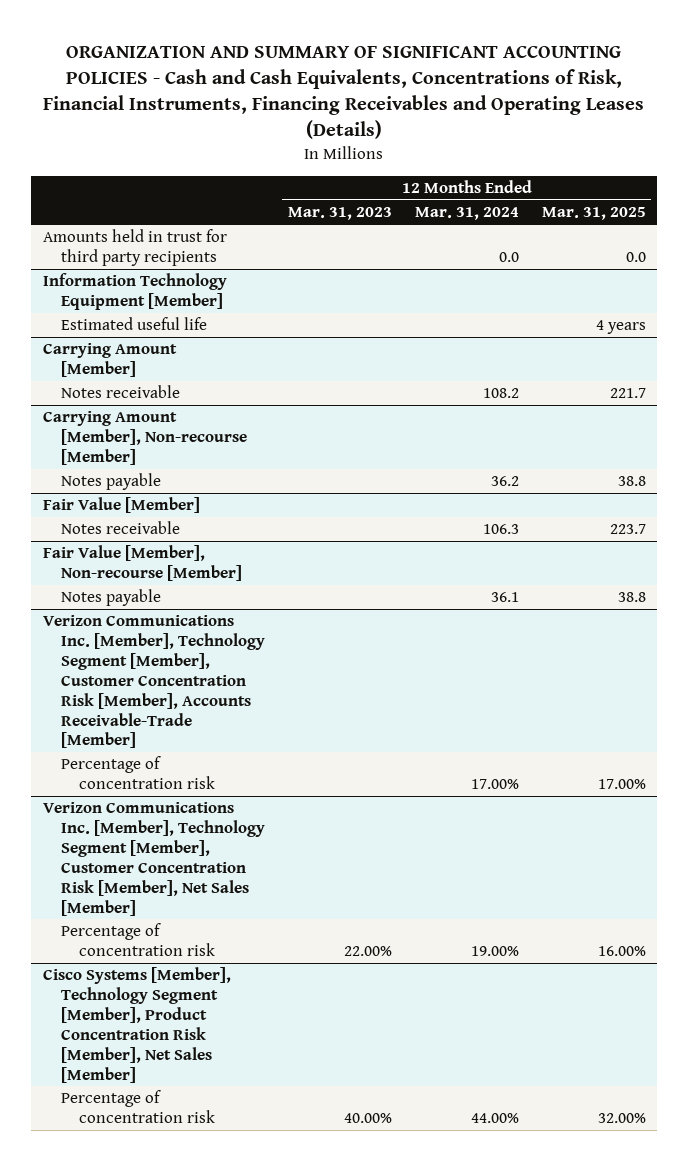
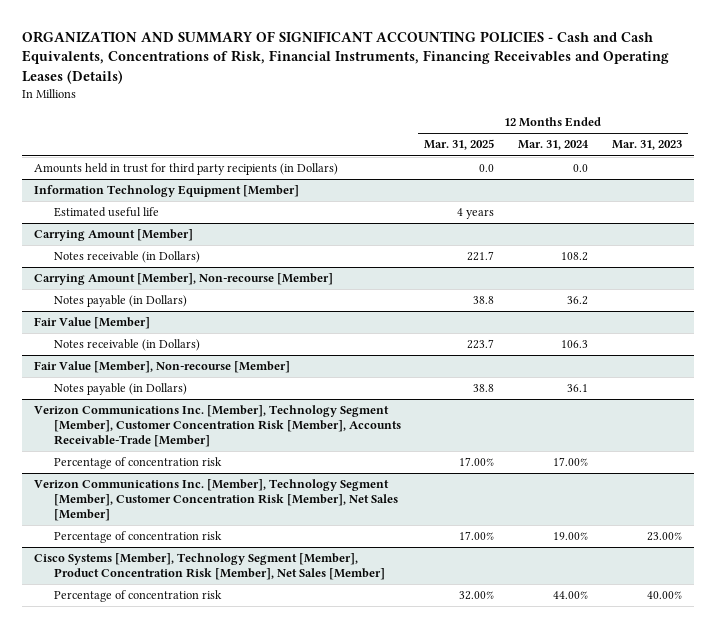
[42,229,227,267] Amounts held in trust for third party recipients -> [33,163,338,176] Amounts held in trust for third party recipients (in Dollars)
[60,385,180,399] Notes receivable -> [53,251,200,264] Notes receivable (in Dollars)
[60,473,161,491] Notes payable -> [53,295,187,308] Notes payable (in Dollars)
[60,521,180,535] Notes receivable -> [53,339,200,352] Notes receivable (in Dollars)
[60,589,161,607] Notes payable -> [53,383,187,396] Notes payable (in Dollars)
[343,946,392,957] 22.00% -> [646,532,682,542] 23.00%
[597,946,646,957] 16.00% -> [459,531,495,541] 17.00%

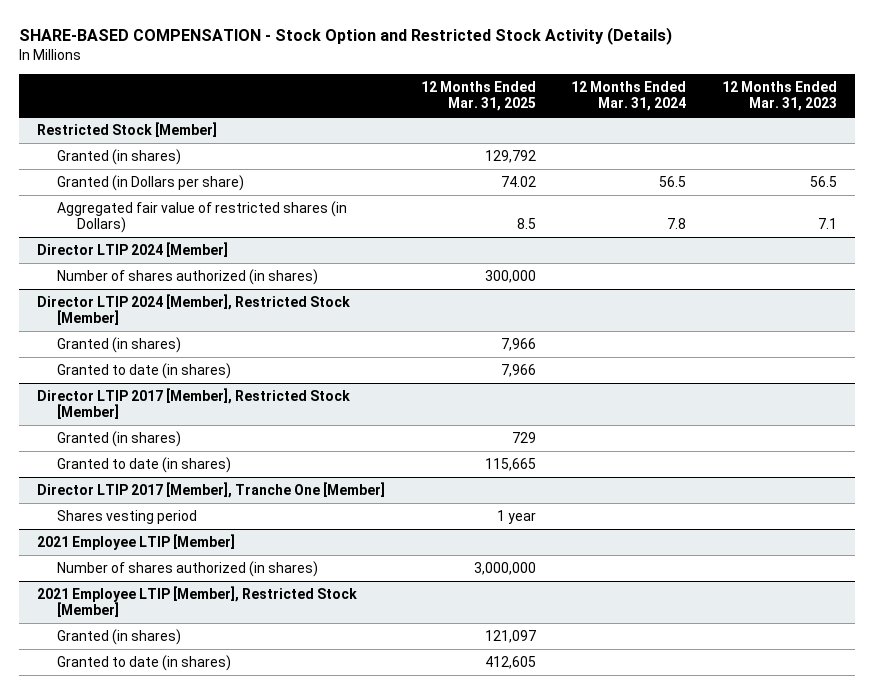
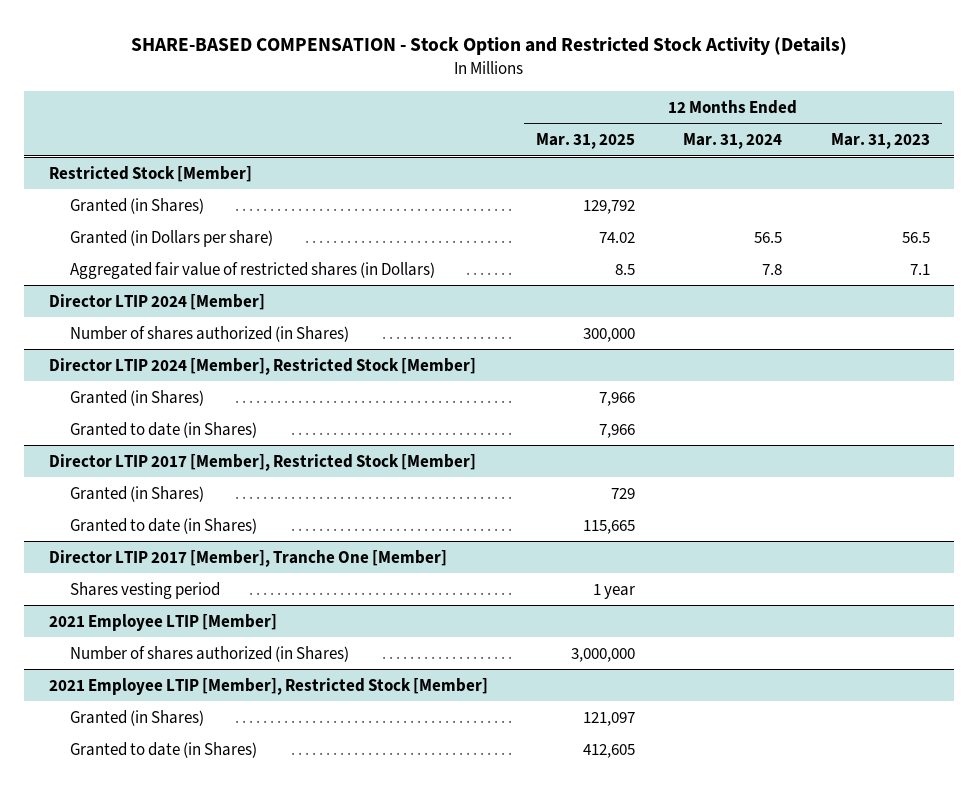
[56,149,181,166] Granted (in shares) -> [69,197,204,214] Granted (in Shares)
[56,269,318,286] Number of shares authorized (in shares) -> [69,325,349,342] Number of shares authorized (in Shares)
[56,337,181,354] Granted (in shares) -> [69,389,204,406] Granted (in Shares)
[56,363,231,380] Granted to date (in shares) -> [69,421,257,438] Granted to date (in Shares)
[56,431,181,448] Granted (in shares) -> [69,485,204,502] Granted (in Shares)
[56,457,231,474] Granted to date (in shares) -> [69,517,257,534] Granted to date (in Shares)
[56,561,318,578] Number of shares authorized (in shares) -> [69,645,349,662] Number of shares authorized (in Shares)
[56,629,181,646] Granted (in shares) -> [69,709,204,726] Granted (in Shares)
[56,655,231,672] Granted to date (in shares) -> [69,741,257,758] Granted to date (in Shares)

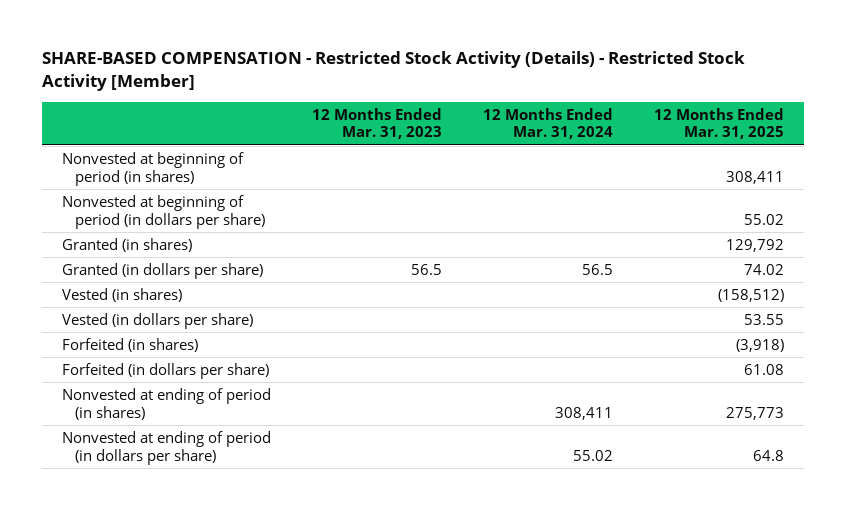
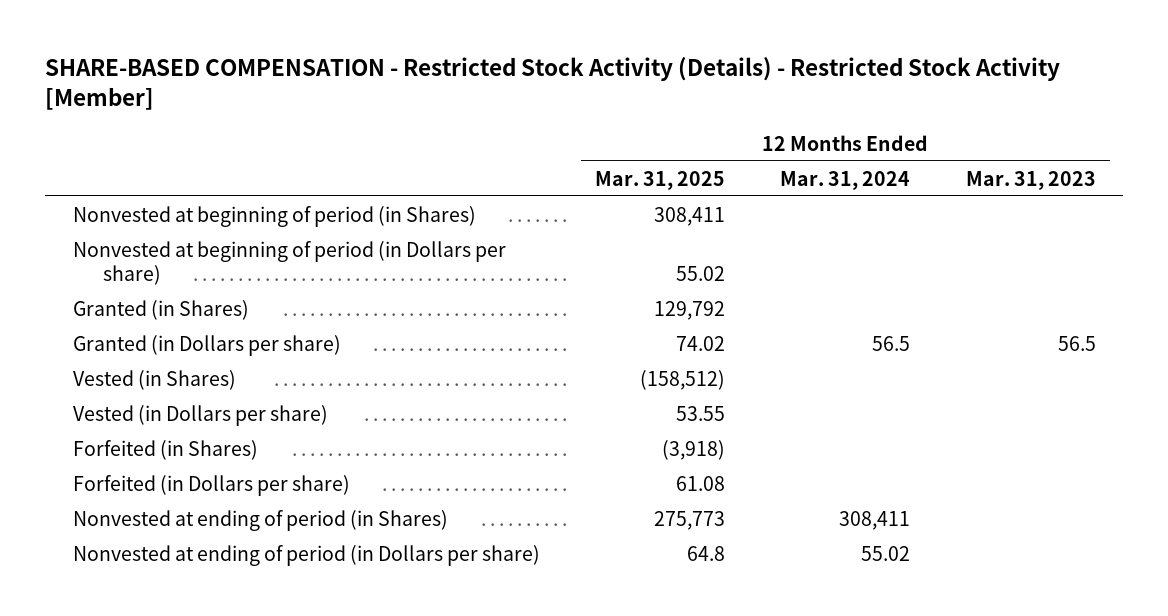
[62,151,245,186] Nonvested at beginning of period (in shares) -> [72,205,476,227] Nonvested at beginning of period (in Shares)
[62,194,266,229] Nonvested at beginning of period (in dollars per share) -> [72,240,506,285] Nonvested at beginning of period (in Dollars per share)
[62,237,193,252] Granted (in shares) -> [72,299,249,320] Granted (in Shares)
[62,262,264,279] Granted (in dollars per share) -> [72,334,341,356] Granted (in Dollars per share)
[62,287,183,302] Vested (in shares) -> [72,369,236,390] Vested (in Shares)
[62,312,254,329] Vested (in dollars per share) -> [72,404,328,426] Vested (in Dollars per share)
[62,337,199,352] Forfeited (in shares) -> [72,439,258,460] Forfeited (in Shares)
[62,362,270,379] Forfeited (in dollars per share) -> [72,474,350,496] Forfeited (in Dollars per share)
[62,387,272,420] Nonvested at ending of period (in shares) -> [72,509,448,531] Nonvested at ending of period (in Shares)
[62,430,272,465] Nonvested at ending of period (in dollars per share) -> [72,544,540,566] Nonvested at ending of period (in Dollars per share)

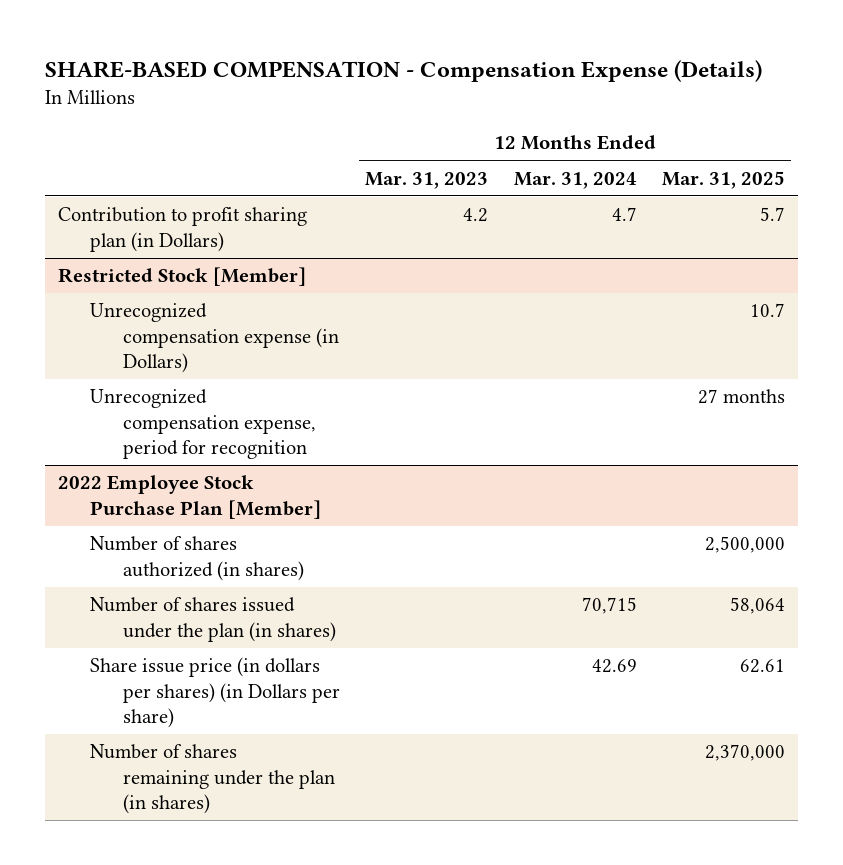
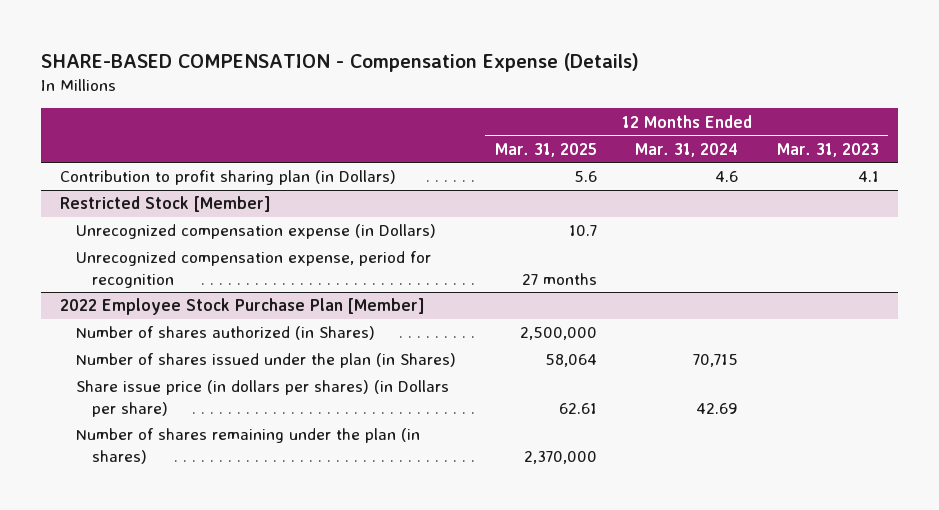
[463,208,489,223] 4.2 -> [857,171,879,183] 4.1
[611,207,637,222] 4.7 -> [715,171,739,183] 4.6
[760,207,786,222] 5.7 -> [573,171,597,183] 5.6
[90,536,304,581] Number of shares authorized (in shares) -> [76,326,376,341] Number of shares authorized (in Shares)
[90,597,336,642] Number of shares issued under the plan (in shares) -> [76,353,457,369] Number of shares issued under the plan (in Shares)

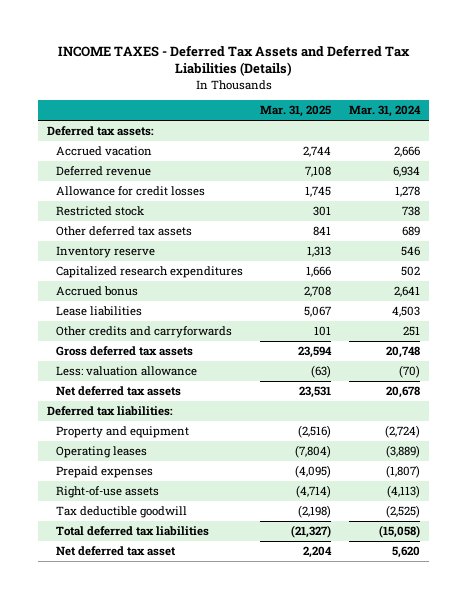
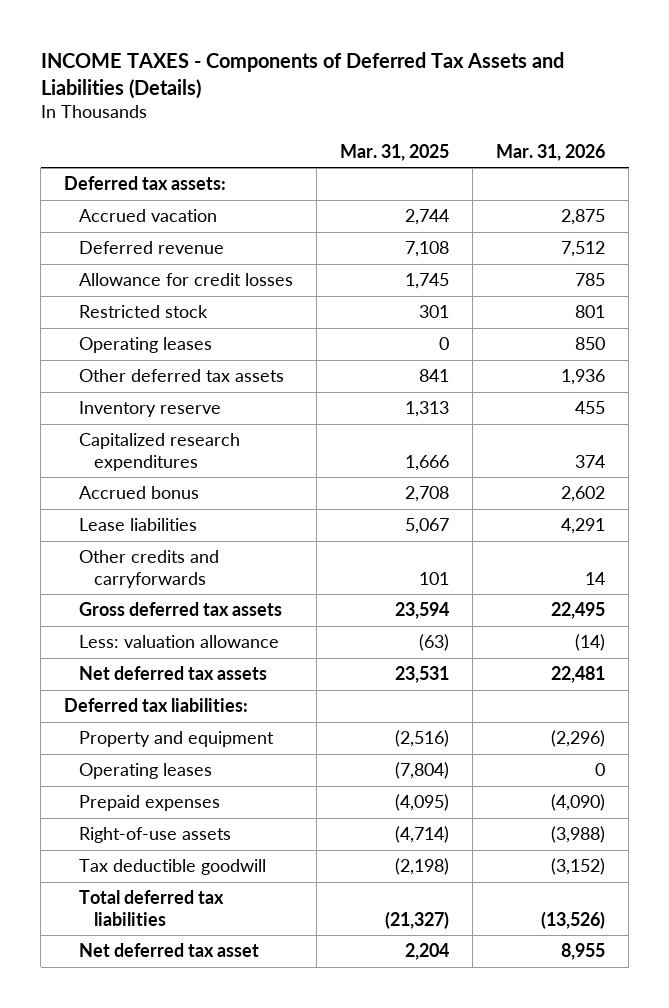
[57,44,410,77] INCOME TAXES - Deferred Tax Assets and Deferred Tax Liabilities (Details) -> [40,51,564,99] INCOME TAXES - Components of Deferred Tax Assets and Liabilities (Details)
[349,105,422,118] Mar. 31, 2024 -> none
none -> [496,143,606,161] Mar. 31, 2026
none -> [78,337,212,354] Operating leases

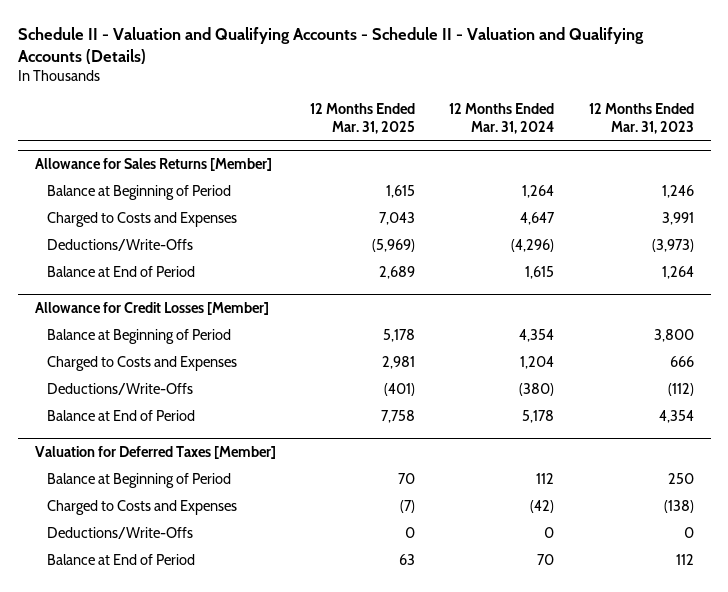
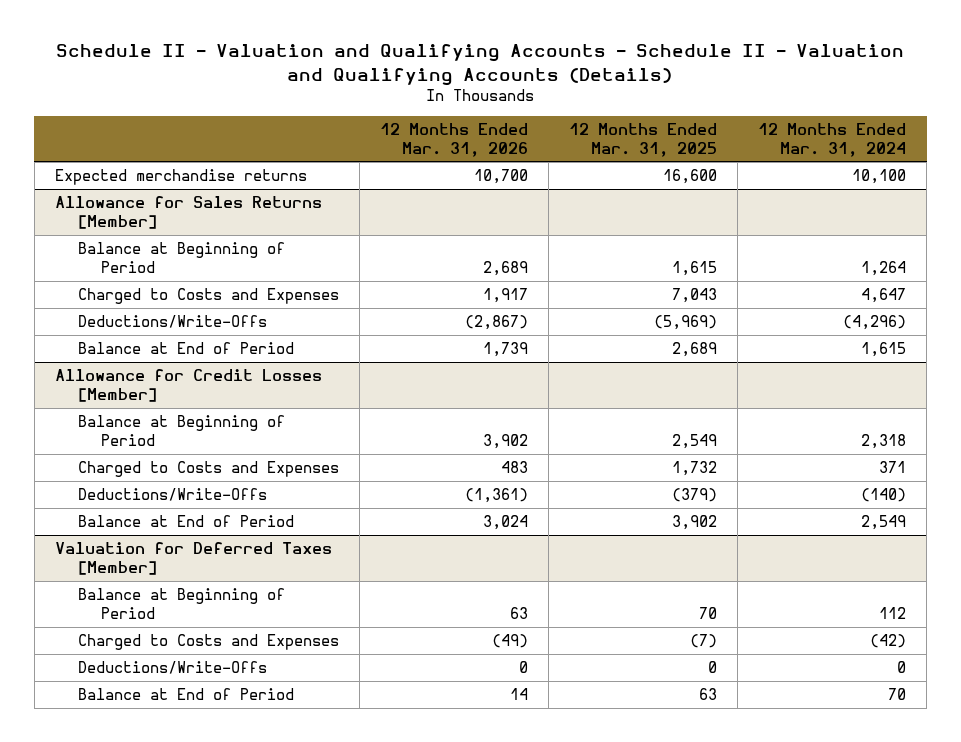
[588,103,694,135] 12 Months Ended Mar. 31, 2023 -> none
none -> [379,122,528,157] 12 Months Ended Mar. 31, 2026
none -> [54,169,307,186] Expected merchandise returns
[383,329,416,343] 5,178 -> [672,433,718,449] 2,549
[519,329,555,343] 4,354 -> [861,433,907,449] 2,318
[382,356,416,370] 2,981 -> [672,461,718,477] 1,732
[520,356,555,370] 1,204 -> [879,461,907,474] 371
[384,383,416,397] (401) -> [672,488,718,503] (379)
[519,383,555,397] (380) -> [861,488,907,503] (140)
[381,410,416,424] 7,758 -> [672,515,718,531] 3,902
[522,410,555,424] 5,178 -> [861,515,907,531] 2,549

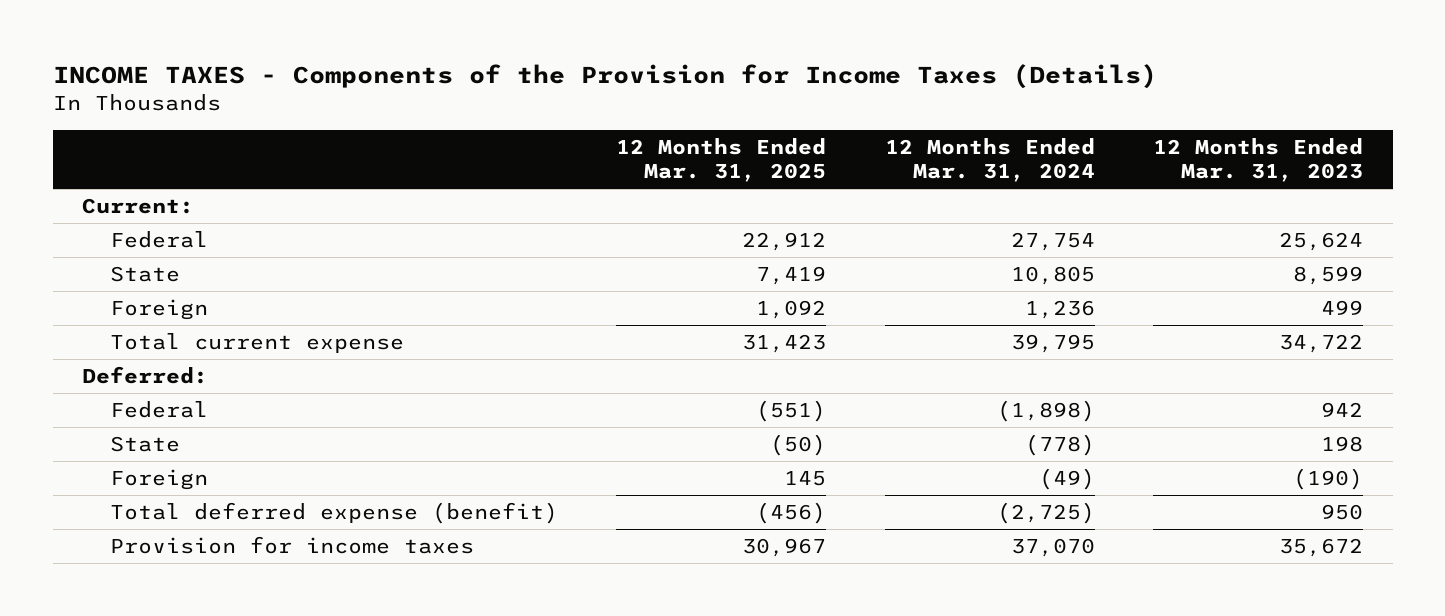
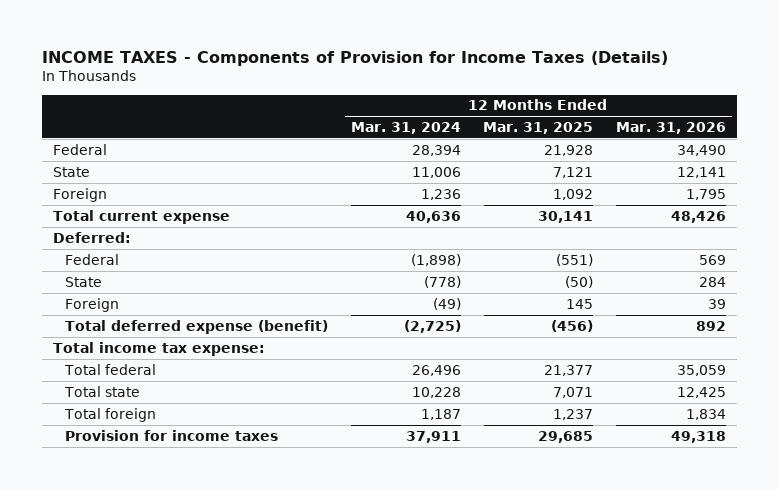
[52,64,1157,90] INCOME TAXES - Components of the Provision for Income Taxes (Details) -> [41,50,668,66] INCOME TAXES - Components of Provision for Income Taxes (Details)
[1153,137,1364,183] 12 Months Ended Mar. 31, 2023 -> none
none -> [616,121,727,134] Mar. 31, 2026
[81,198,194,215] Current: -> none
[742,232,827,252] 22,912 -> [544,144,594,156] 21,928
[1010,232,1095,252] 27,754 -> [411,144,461,156] 28,394
[756,266,827,286] 7,419 -> [553,166,594,178] 7,121
[1010,266,1095,286] 10,805 -> [411,166,461,178] 11,006
[742,334,827,354] 31,423 -> [538,210,594,223] 30,141
[1010,334,1095,354] 39,795 -> [405,210,461,223] 40,636
none -> [53,341,266,356] Total income tax expense:
none -> [64,363,157,375] Total federal
none -> [64,385,141,397] Total state
none -> [64,407,157,422] Total foreign
[742,538,827,558] 30,967 -> [538,430,594,443] 29,685
[1010,538,1095,558] 37,070 -> [405,430,461,443] 37,911

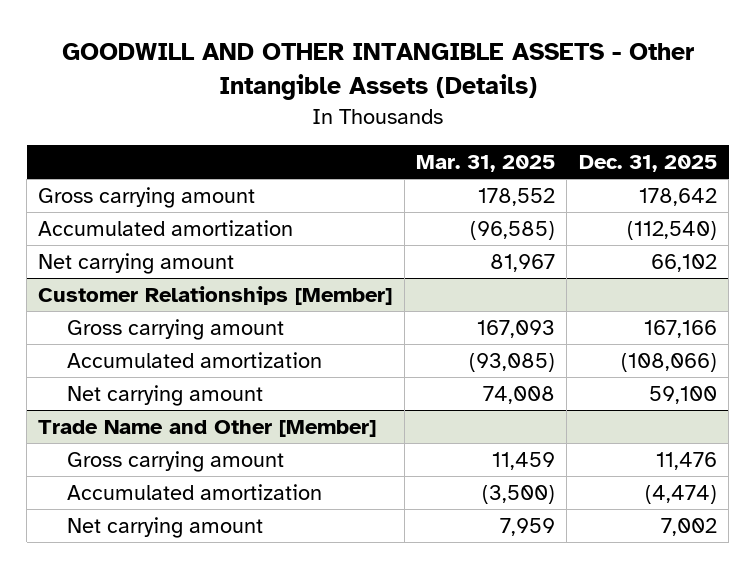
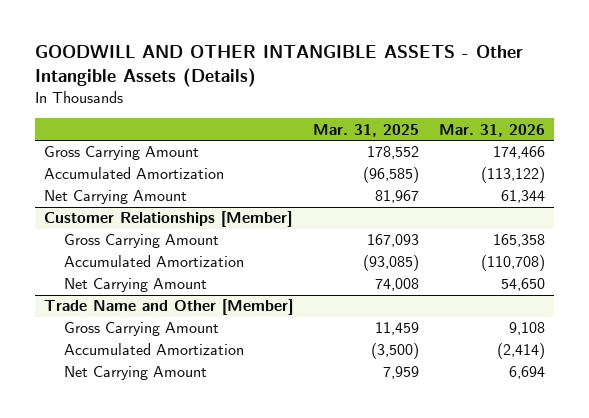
[578,155,717,173] Dec. 31, 2025 -> none
none -> [438,123,545,137] Mar. 31, 2026
[38,186,256,208] Gross carrying amount -> [44,146,200,161] Gross Carrying Amount
[38,219,294,236] Accumulated amortization -> [44,167,225,180] Accumulated Amortization
[38,252,235,274] Net carrying amount -> [44,190,188,205] Net Carrying Amount
[67,318,285,340] Gross carrying amount -> [64,234,220,249] Gross Carrying Amount
[67,351,323,368] Accumulated amortization -> [64,255,245,268] Accumulated Amortization
[67,384,264,406] Net carrying amount -> [64,278,208,293] Net Carrying Amount
[67,450,285,472] Gross carrying amount -> [64,322,220,337] Gross Carrying Amount
[67,483,323,500] Accumulated amortization -> [64,343,245,356] Accumulated Amortization
[67,516,264,538] Net carrying amount -> [64,366,208,381] Net Carrying Amount

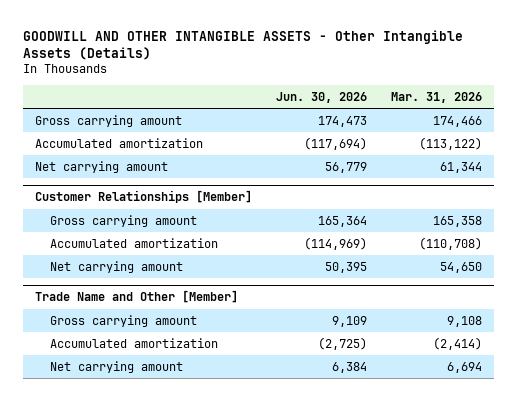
[313,123,420,137] Mar. 31, 2025 -> none
none -> [275,91,367,103] Jun. 30, 2026
[44,146,200,161] Gross Carrying Amount -> [34,114,182,127] Gross carrying amount
[44,167,225,180] Accumulated Amortization -> [34,137,203,148] Accumulated amortization
[44,190,188,205] Net Carrying Amount -> [34,160,168,173] Net carrying amount
[64,234,220,249] Gross Carrying Amount -> [50,214,198,227] Gross carrying amount
[64,255,245,268] Accumulated Amortization -> [50,237,219,248] Accumulated amortization
[64,278,208,293] Net Carrying Amount -> [50,260,184,273] Net carrying amount
[64,322,220,337] Gross Carrying Amount -> [50,314,198,327] Gross carrying amount
[64,343,245,356] Accumulated Amortization -> [50,337,219,348] Accumulated amortization
[64,366,208,381] Net Carrying Amount -> [50,360,184,373] Net carrying amount

